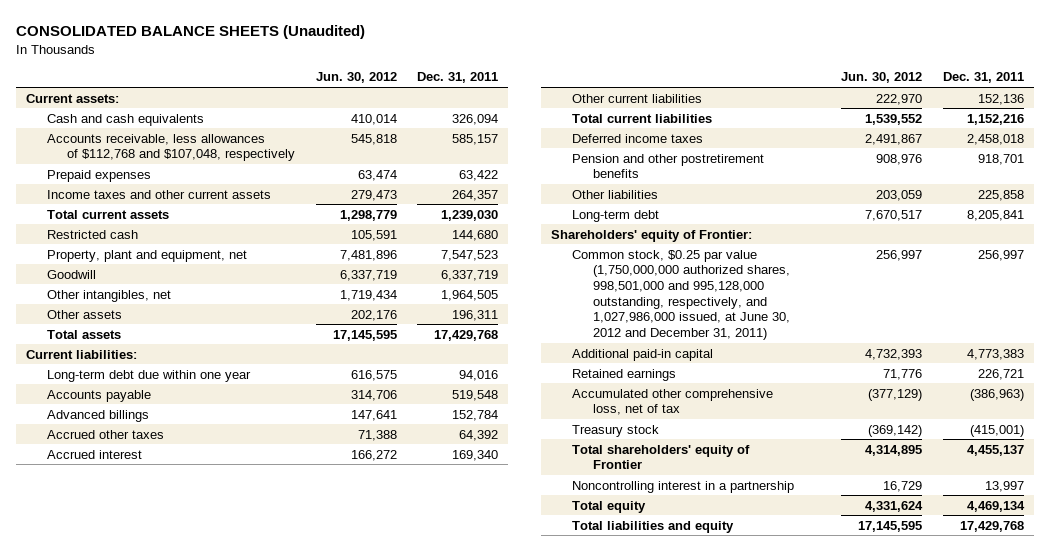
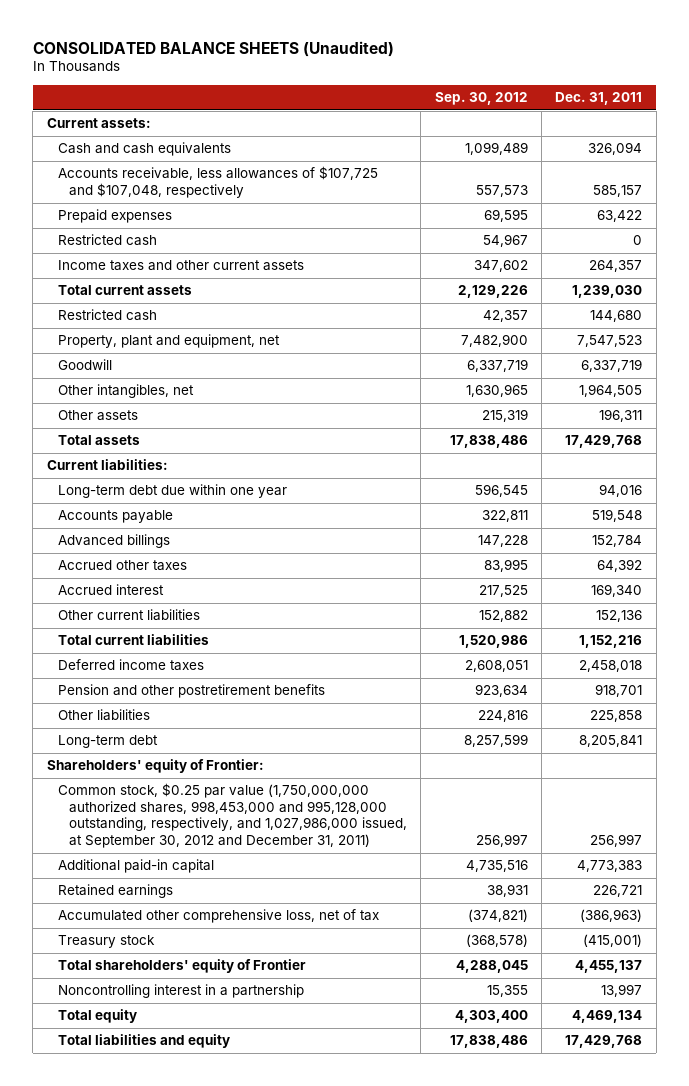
[315,72,397,84] Jun. 30, 2012 -> none
none -> [434,92,528,106] Sep. 30, 2012
[46,133,296,162] Accounts receivable, less allowances of $112,768 and $107,048, respectively -> [57,166,378,198] Accounts receivable, less allowances of $107,725 and $107,048, respectively
none -> [57,234,157,247] Restricted cash
[571,249,790,341] Common stock, $0.25 par value (1,750,000,000 authorized shares, 998,501,000 and 995,128,000 outstanding, respectively, and 1,027,986,000 issued, at June 30, 2012 and December 31, 2011) -> [57,783,407,848] Common stock, $0.25 par value (1,750,000,000 authorized shares, 998,453,000 and 995,128,000 outstanding, respectively, and 1,027,986,000 issued, at September 30, 2012 and December 31, 2011)

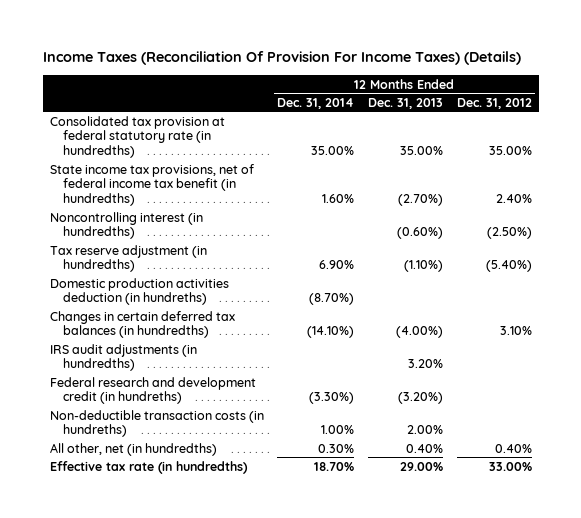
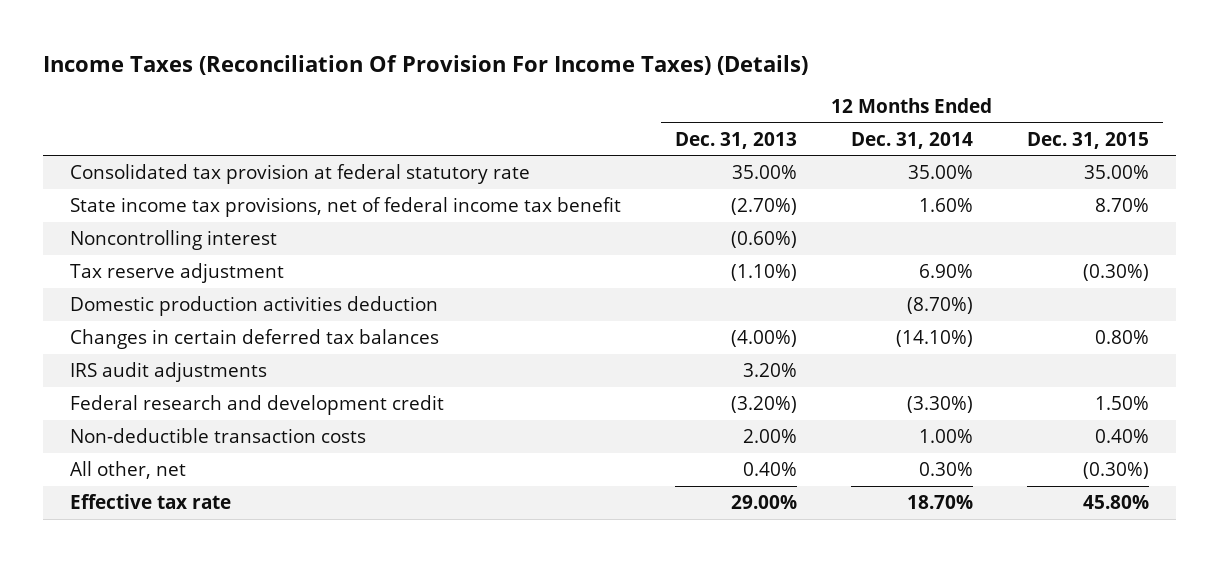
[456,97,532,109] Dec. 31, 2012 -> none
none -> [1027,131,1150,149] Dec. 31, 2015
[49,115,225,159] Consolidated tax provision at federal statutory rate (in hundredths) -> [69,163,530,184] Consolidated tax provision at federal statutory rate
[49,163,254,207] State income tax provisions, net of federal income tax benefit (in hundredths) -> [69,196,621,217] State income tax provisions, net of federal income tax benefit
[49,211,203,240] Noncontrolling interest (in hundredths) -> [69,229,277,250] Noncontrolling interest
[49,244,207,273] Tax reserve adjustment (in hundredths) -> [69,262,284,283] Tax reserve adjustment
[49,277,229,306] Domestic production activities deduction (in hundreths) -> [69,295,438,316] Domestic production activities deduction
[49,310,235,339] Changes in certain deferred tax balances (in hundredths) -> [69,328,439,349] Changes in certain deferred tax balances
[49,343,197,372] IRS audit adjustments (in hundredths) -> [69,361,267,382] IRS audit adjustments
[49,376,256,405] Federal research and development credit (in hundreths) -> [69,394,444,415] Federal research and development credit
[49,409,264,438] Non-deductible transaction costs (in hundreths) -> [69,427,366,443] Non-deductible transaction costs
[49,442,217,456] All other, net (in hundredths) -> [69,460,186,479] All other, net
[49,460,248,474] Effective tax rate (in hundredths) -> [69,493,231,509] Effective tax rate

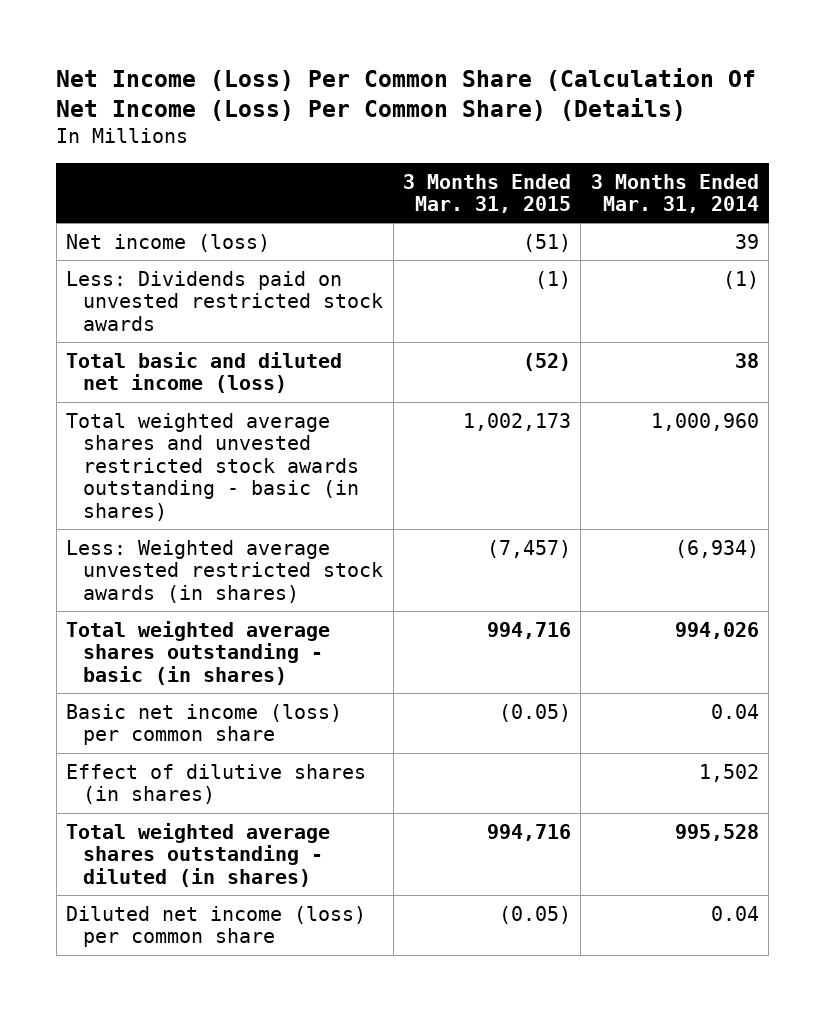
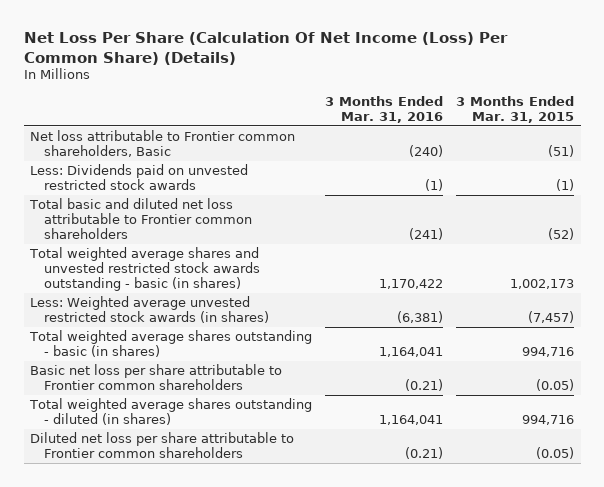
[56,67,757,121] Net Income (Loss) Per Common Share (Calculation Of Net Income (Loss) Per Common Share) (Details) -> [23,32,508,65] Net Loss Per Share (Calculation Of Net Income (Loss) Per Common Share) (Details)
[590,173,759,214] 3 Months Ended Mar. 31, 2014 -> none
none -> [325,95,444,123] 3 Months Ended Mar. 31, 2016
[66,233,271,252] Net income (loss) -> none
none -> [30,129,296,157] Net loss attributable to Frontier common shareholders, Basic
[66,351,343,394] Total basic and diluted net income (loss) -> [29,197,253,239] Total basic and diluted net loss attributable to Frontier common shareholders
[66,763,367,805] Effect of dilutive shares (in shares) -> none
[66,703,343,746] Basic net income (loss) per common share -> [30,363,283,390] Basic net loss per share attributable to Frontier common shareholders
[66,905,367,948] Diluted net income (loss) per common share -> [30,431,295,458] Diluted net loss per share attributable to Frontier common shareholders

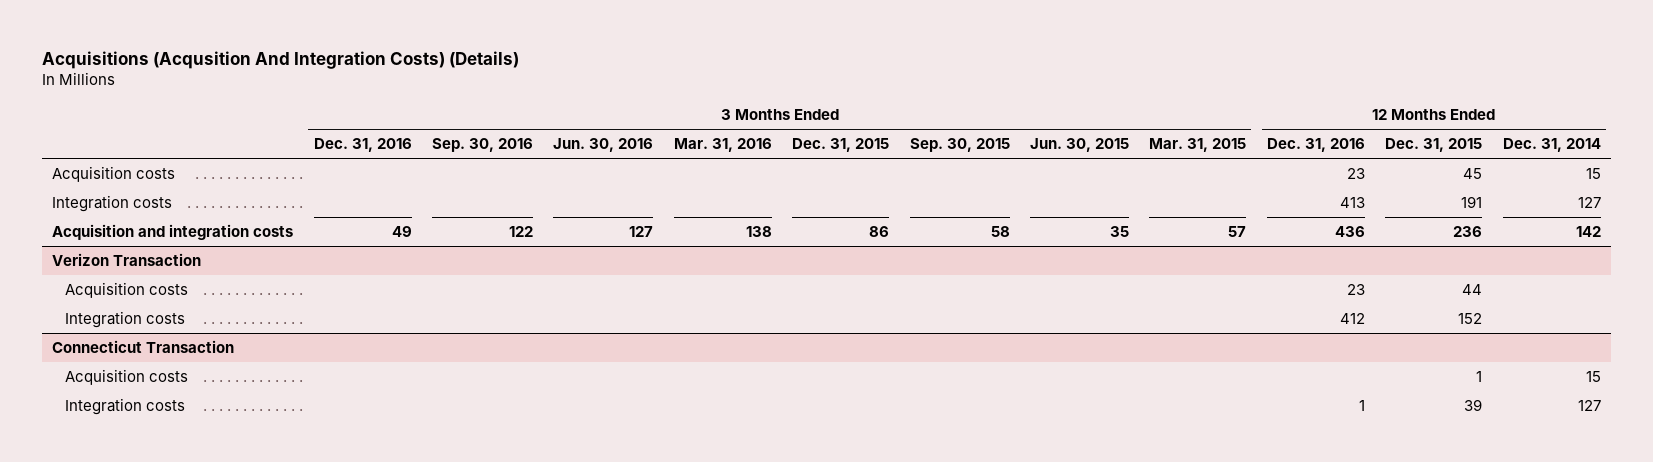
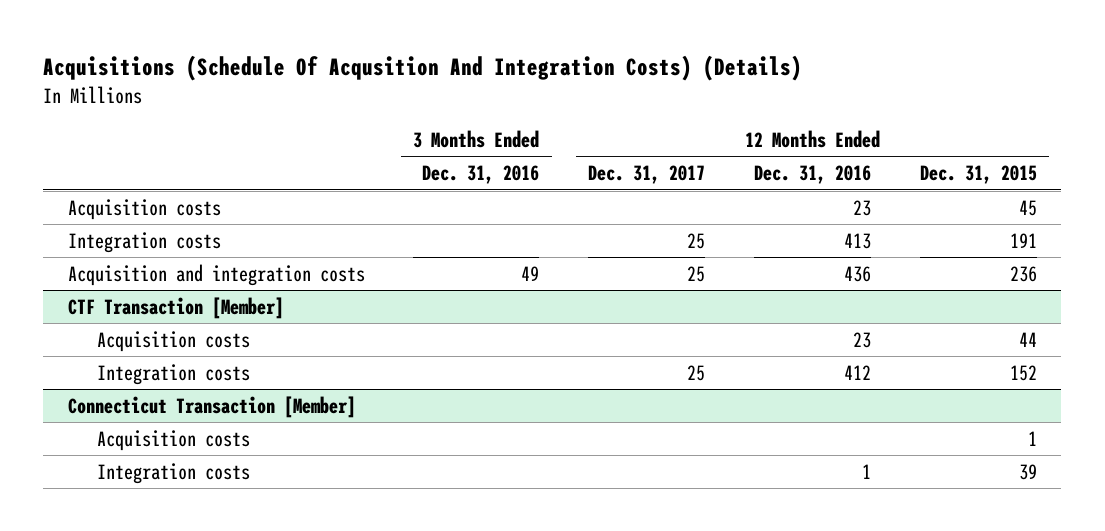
[41,51,519,70] Acquisitions (Acqusition And Integration Costs) (Details) -> [43,55,803,82] Acquisitions (Schedule Of Acqusition And Integration Costs) (Details)
[431,138,533,153] Sep. 30, 2016 -> none
[553,138,654,153] Jun. 30, 2016 -> none
[673,138,772,153] Mar. 31, 2016 -> none
[792,138,890,153] Dec. 31, 2015 -> none
[909,138,1010,153] Sep. 30, 2015 -> none
[1029,138,1129,153] Jun. 30, 2015 -> none
[1149,138,1247,153] Mar. 31, 2015 -> none
[1502,138,1601,153] Dec. 31, 2014 -> none
none -> [588,165,706,185] Dec. 31, 2017
[52,252,202,266] Verizon Transaction -> [67,296,284,319] CTF Transaction [Member]
[52,339,235,353] Connecticut Transaction -> [67,395,356,418] Connecticut Transaction [Member]

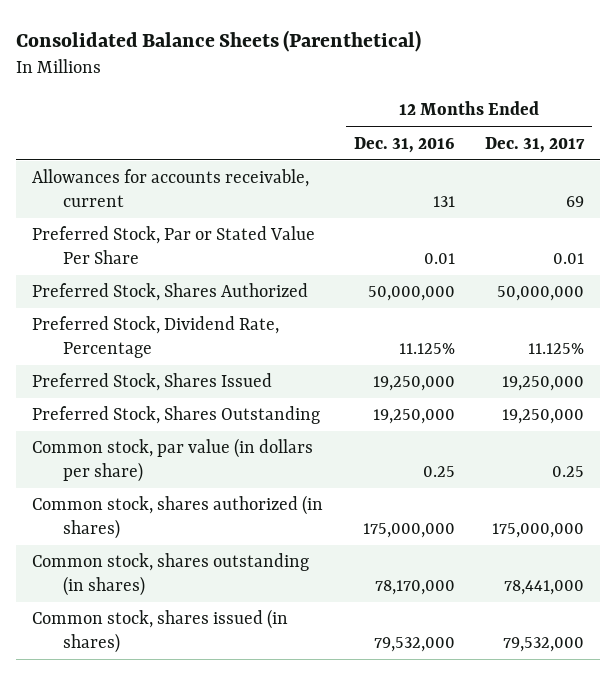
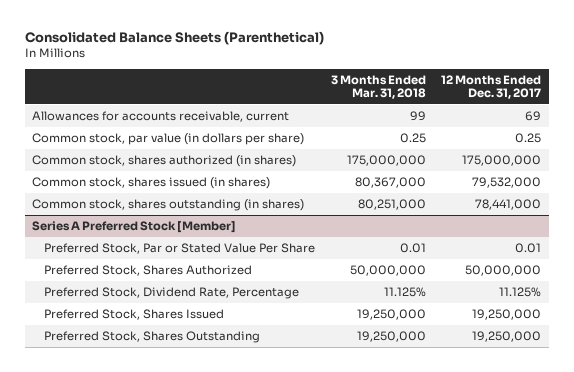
[353,136,455,153] Dec. 31, 2016 -> none
none -> [330,74,426,100] 3 Months Ended Mar. 31, 2018
[31,438,313,483] Common stock, par value (in dollars per share) -> [32,133,305,146] Common stock, par value (in dollars per share)
[31,495,323,540] Common stock, shares authorized (in shares) -> [32,155,297,168] Common stock, shares authorized (in shares)
[31,609,288,654] Common stock, shares issued (in shares) -> [32,177,271,190] Common stock, shares issued (in shares)
[31,553,309,597] Common stock, shares outstanding (in shares) -> [32,199,305,212] Common stock, shares outstanding (in shares)
none -> [32,221,237,234] Series A Preferred Stock [Member]

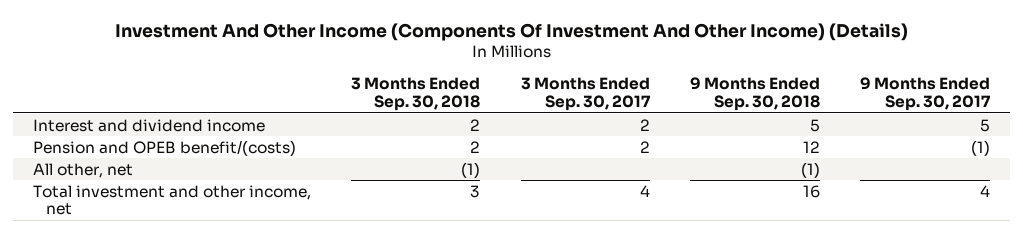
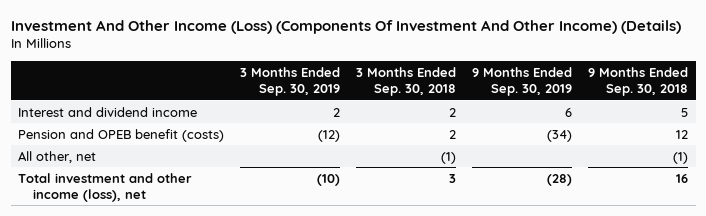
[114,22,908,41] Investment And Other Income (Components Of Investment And Other Income) (Details) -> [10,19,681,34] Investment And Other Income (Loss) (Components Of Investment And Other Income) (Details)
[520,77,651,111] 3 Months Ended Sep. 30, 2017 -> none
[860,77,992,111] 9 Months Ended Sep. 30, 2017 -> none
none -> [240,66,341,97] 3 Months Ended Sep. 30, 2019
none -> [472,66,573,97] 9 Months Ended Sep. 30, 2019
[33,139,297,156] Pension and OPEB benefit/(costs) -> [18,128,225,142] Pension and OPEB benefit (costs)
[33,184,312,216] Total investment and other income, net -> [18,172,193,202] Total investment and other income (loss), net

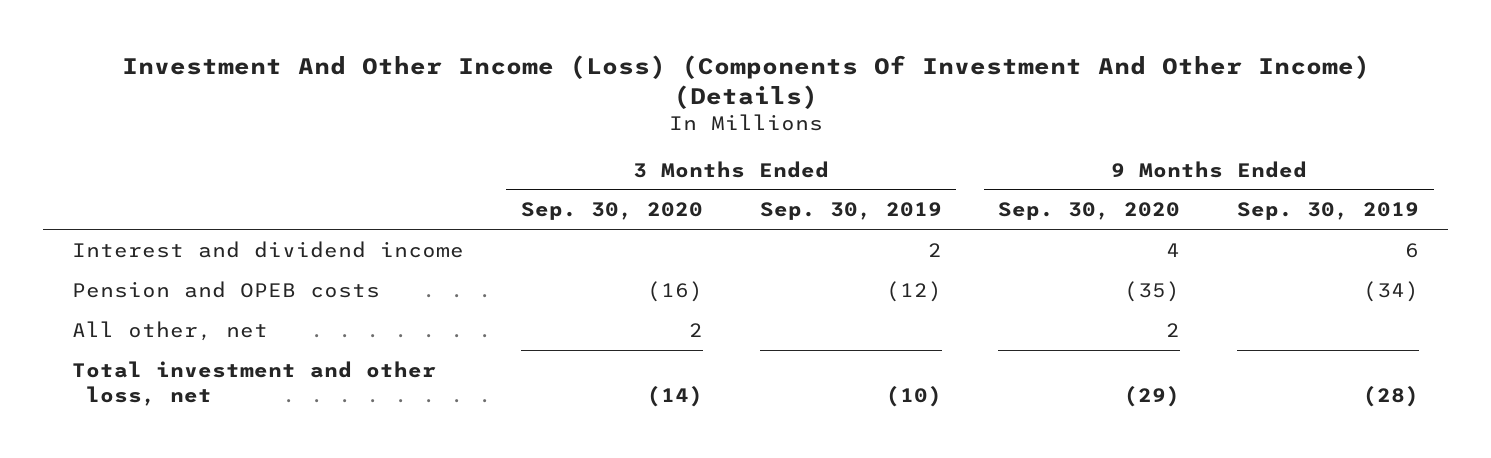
[356,66,457,97] 3 Months Ended Sep. 30, 2018 -> none
[587,66,688,97] 9 Months Ended Sep. 30, 2018 -> none
none -> [520,202,703,221] Sep. 30, 2020
none -> [998,202,1181,221] Sep. 30, 2020
[18,128,225,142] Pension and OPEB benefit (costs) -> [71,280,380,298] Pension and OPEB costs
[18,172,193,202] Total investment and other income (loss), net -> [71,360,436,406] Total investment and other loss, net

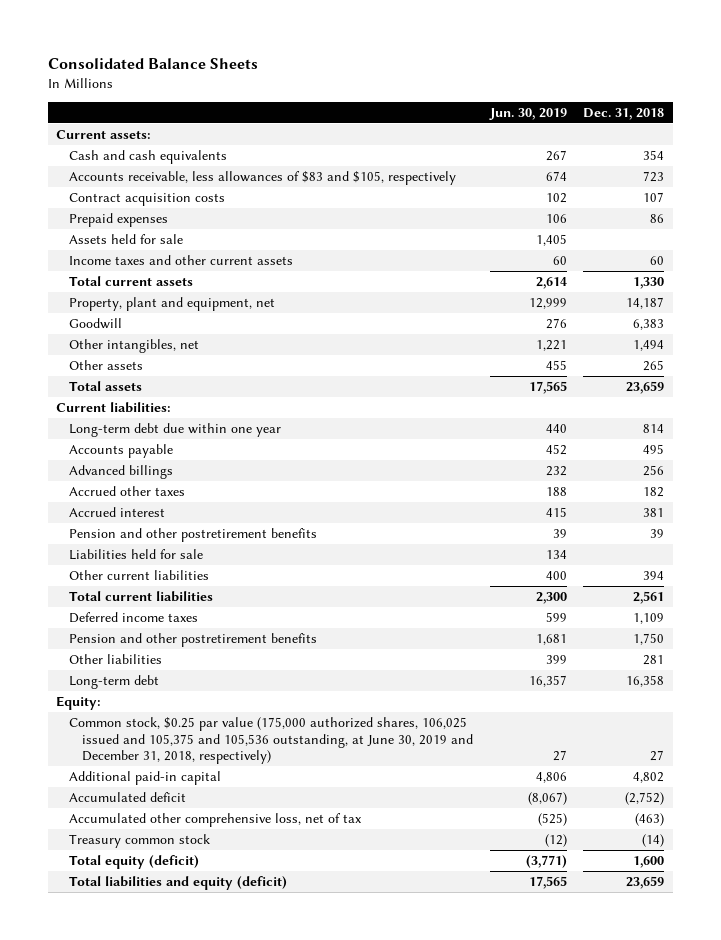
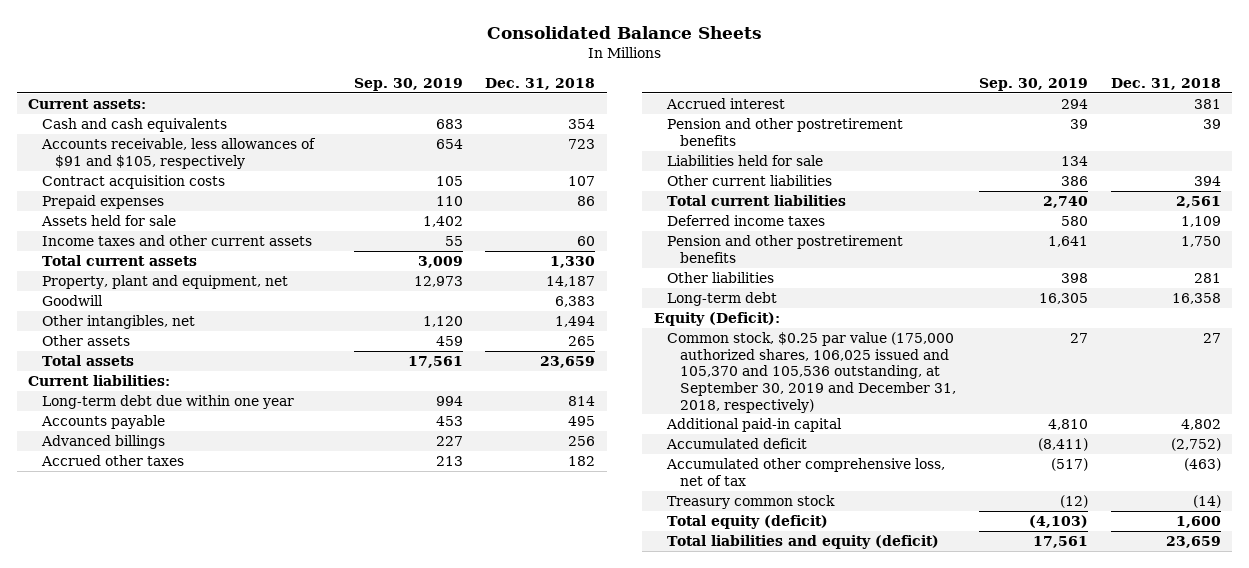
[488,107,567,120] Jun. 30, 2019 -> none
none -> [353,77,463,91] Sep. 30, 2019
[68,170,456,185] Accounts receivable, less allowances of $83 and $105, respectively -> [40,138,316,169] Accounts receivable, less allowances of $91 and $105, respectively
[56,695,102,710] Equity: -> [653,312,780,327] Equity (Deficit):
[68,716,473,765] Common stock, $0.25 par value (175,000 authorized shares, 106,025 issued and 105,375 and 105,536 outstanding, at June 30, 2019 and December 31, 2018, respectively) -> [667,332,957,413] Common stock, $0.25 par value (175,000 authorized shares, 106,025 issued and 105,370 and 105,536 outstanding, at September 30, 2019 and December 31, 2018, respectively)

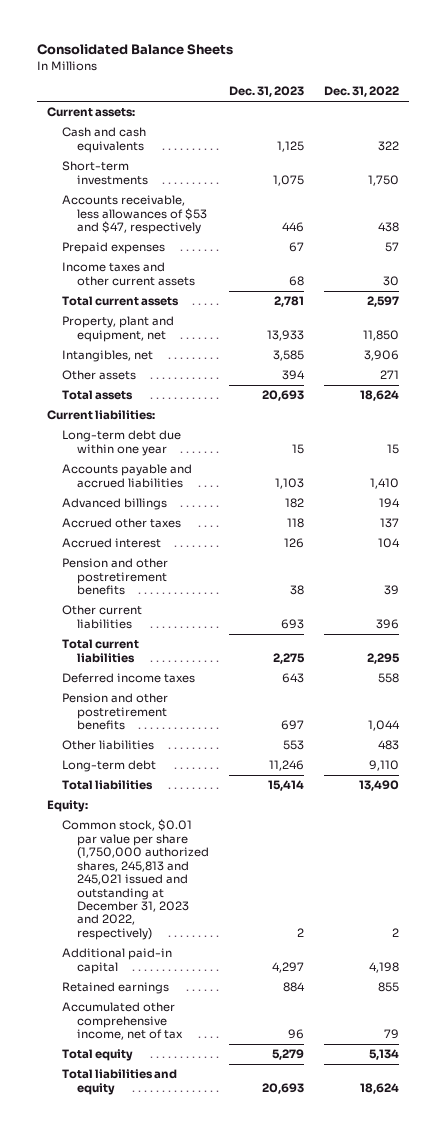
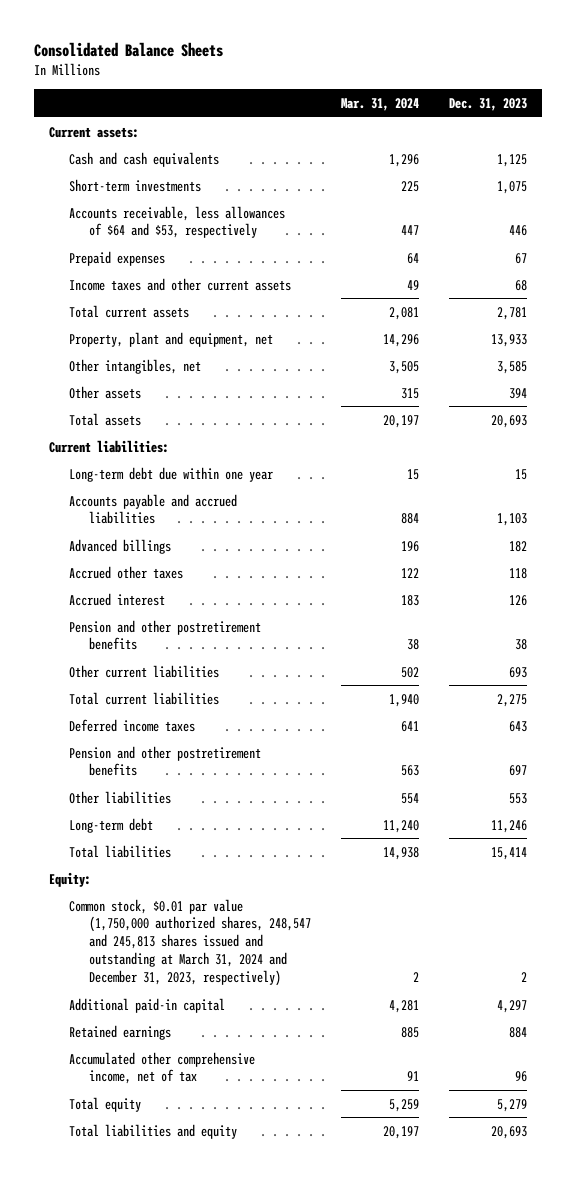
[323,86,399,98] Dec. 31, 2022 -> none
none -> [341,98,420,112] Mar. 31, 2024
[61,195,208,235] Accounts receivable, less allowances of $53 and $47, respectively -> [69,205,286,239] Accounts receivable, less allowances of $64 and $53, respectively
[61,350,153,363] Intangibles, net -> [69,358,202,374] Other intangibles, net
[61,819,210,940] Common stock, $0.01 par value per share (1,750,000 authorized shares, 245,813 and 245,021 issued and outstanding at December 31, 2023 and 2022, respectively) -> [69,898,312,986] Common stock, $0.01 par value (1,750,000 authorized shares, 248,547 and 245,813 shares issued and outstanding at March 31, 2024 and December 31, 2023, respectively)

